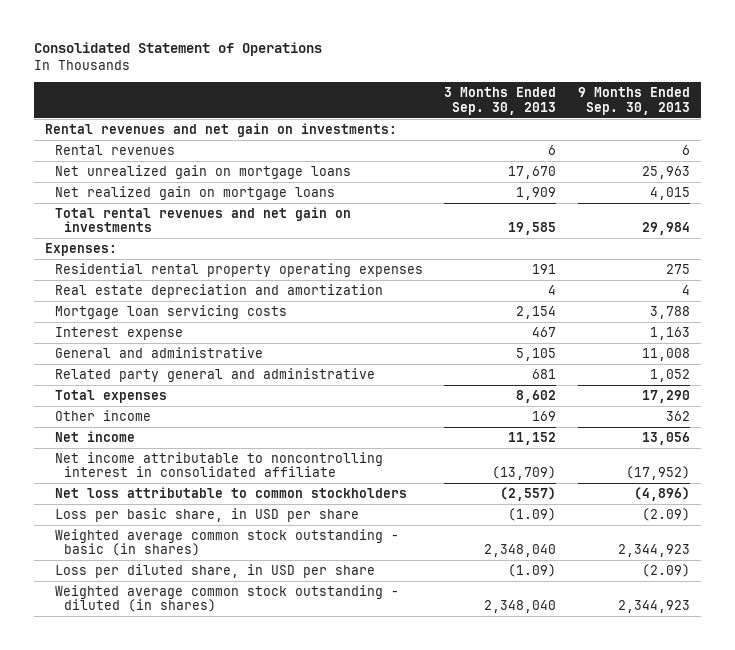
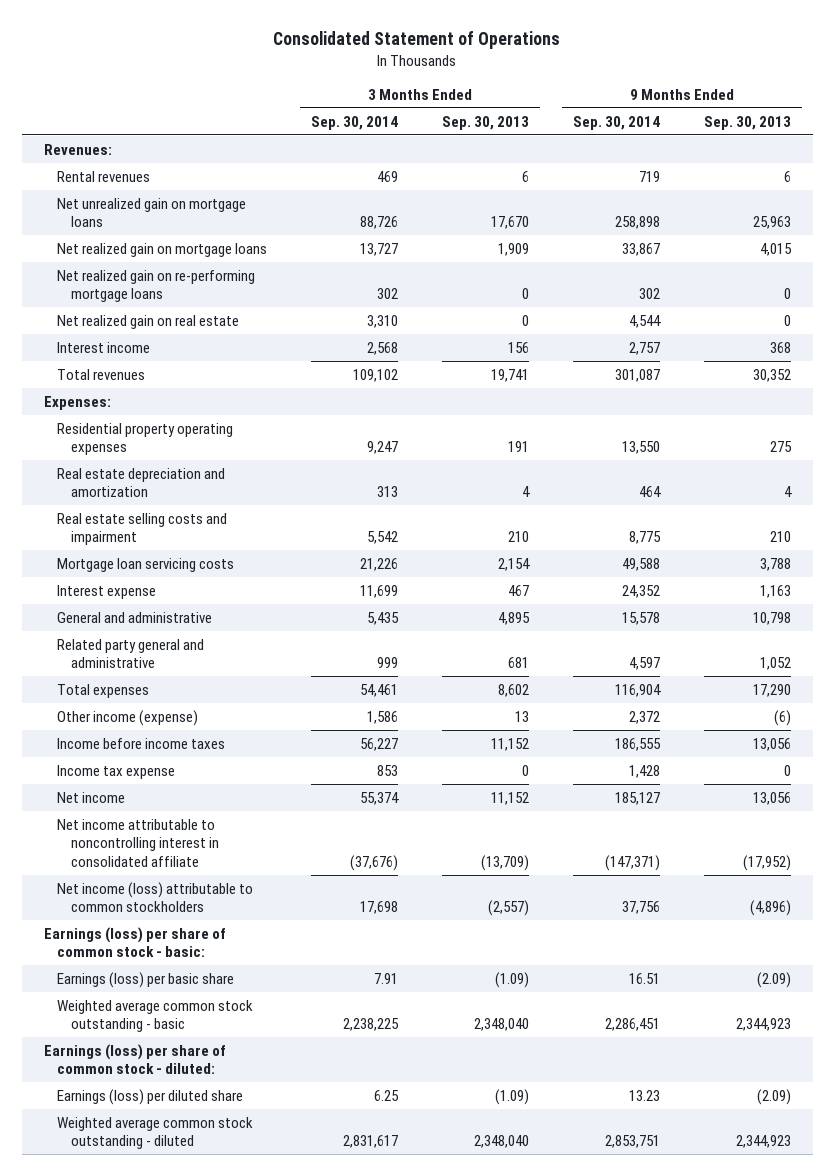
none -> [311,115,399,130] Sep. 30, 2014
none -> [572,115,660,130] Sep. 30, 2014
[45,122,398,137] Rental revenues and net gain on investments: -> [43,143,112,155] Revenues:
none -> [57,269,256,303] Net realized gain on re-performing mortgage loans
none -> [57,314,240,329] Net realized gain on real estate
none -> [57,341,151,353] Interest income
[54,206,351,233] Total rental revenues and net gain on investments -> [57,368,146,380] Total revenues
[508,222,557,236] 19,585 -> [491,368,530,382] 19,741
[641,222,690,236] 29,984 -> [752,368,791,382] 30,352
[54,262,423,277] Residential rental property operating expenses -> [57,422,234,456] Residential property operating expenses
none -> [57,512,228,546] Real estate selling costs and impairment
[516,347,557,361] 5,105 -> [498,611,531,625] 4,895
[641,347,690,361] 11,008 -> [752,611,791,625] 10,798
[54,409,151,421] Other income -> [57,709,199,726] Other income (expense)
[532,410,557,421] 169 -> [515,710,530,722] 13
[665,410,690,421] 362 -> [773,709,791,726] (6)
none -> [57,737,226,749] Income before income taxes
none -> [57,764,176,779] Income tax expense
[54,486,407,498] Net loss attributable to common stockholders -> [57,881,254,913] Net income (loss) attributable to common stockholders
none -> [43,926,226,958] Earnings (loss) per share of common stock - basic:
[54,507,359,522] Loss per basic share, in USD per share -> [57,971,235,988] Earnings (loss) per basic share
[54,528,399,557] Weighted average common stock outstanding - basic (in shares) -> [57,999,254,1033] Weighted average common stock outstanding - basic
none -> [43,1043,226,1075] Earnings (loss) per share of common stock - diluted:
[54,563,375,578] Loss per diluted share, in USD per share -> [57,1088,244,1105] Earnings (loss) per diluted share
[54,584,399,613] Weighted average common stock outstanding - diluted (in shares) -> [57,1116,254,1150] Weighted average common stock outstanding - diluted

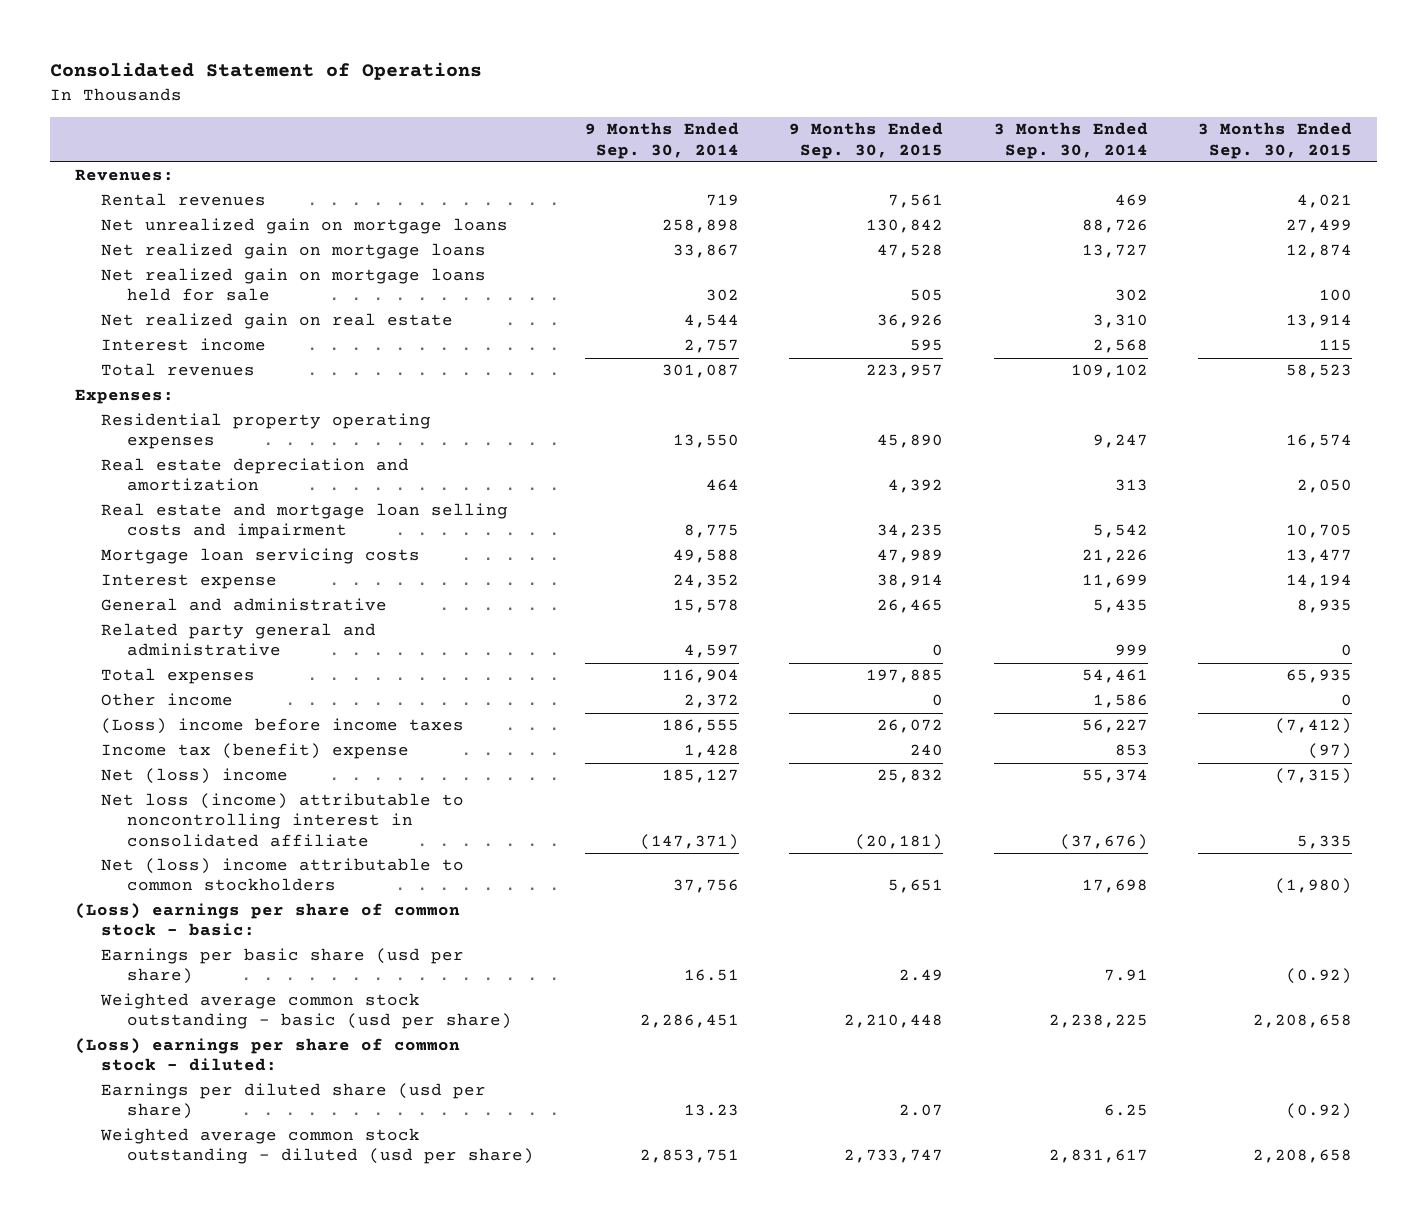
[442,115,530,130] Sep. 30, 2013 -> none
[703,115,791,130] Sep. 30, 2013 -> none
none -> [789,122,944,159] 9 Months Ended Sep. 30, 2015
none -> [1198,122,1353,159] 3 Months Ended Sep. 30, 2015
[57,269,256,303] Net realized gain on re-performing mortgage loans -> [101,268,487,302] Net realized gain on mortgage loans held for sale
[57,512,228,546] Real estate selling costs and impairment -> [101,503,509,540] Real estate and mortgage loan selling costs and impairment
[57,709,199,726] Other income (expense) -> [101,693,234,707] Other income
[57,737,226,749] Income before income taxes -> [101,718,465,735] (Loss) income before income taxes
[57,764,176,779] Income tax expense -> [101,743,410,760] Income tax (benefit) expense
[57,791,126,803] Net income -> [101,768,289,785] Net (loss) income
[57,818,220,867] Net income attributable to noncontrolling interest in consolidated affiliate -> [101,793,465,847] Net loss (income) attributable to noncontrolling interest in consolidated affiliate
[57,881,254,913] Net income (loss) attributable to common stockholders -> [101,858,465,892] Net (loss) income attributable to common stockholders
[43,926,226,958] Earnings (loss) per share of common stock - basic: -> [74,903,460,937] (Loss) earnings per share of common stock - basic:
[57,971,235,988] Earnings (loss) per basic share -> [101,948,465,985] Earnings per basic share (usd per share)
[57,999,254,1033] Weighted average common stock outstanding - basic -> [100,993,513,1030] Weighted average common stock outstanding - basic (usd per share)
[43,1043,226,1075] Earnings (loss) per share of common stock - diluted: -> [74,1038,460,1072] (Loss) earnings per share of common stock - diluted:
[57,1088,244,1105] Earnings (loss) per diluted share -> [101,1083,487,1120] Earnings per diluted share (usd per share)
[57,1116,254,1150] Weighted average common stock outstanding - diluted -> [100,1128,535,1165] Weighted average common stock outstanding - diluted (usd per share)

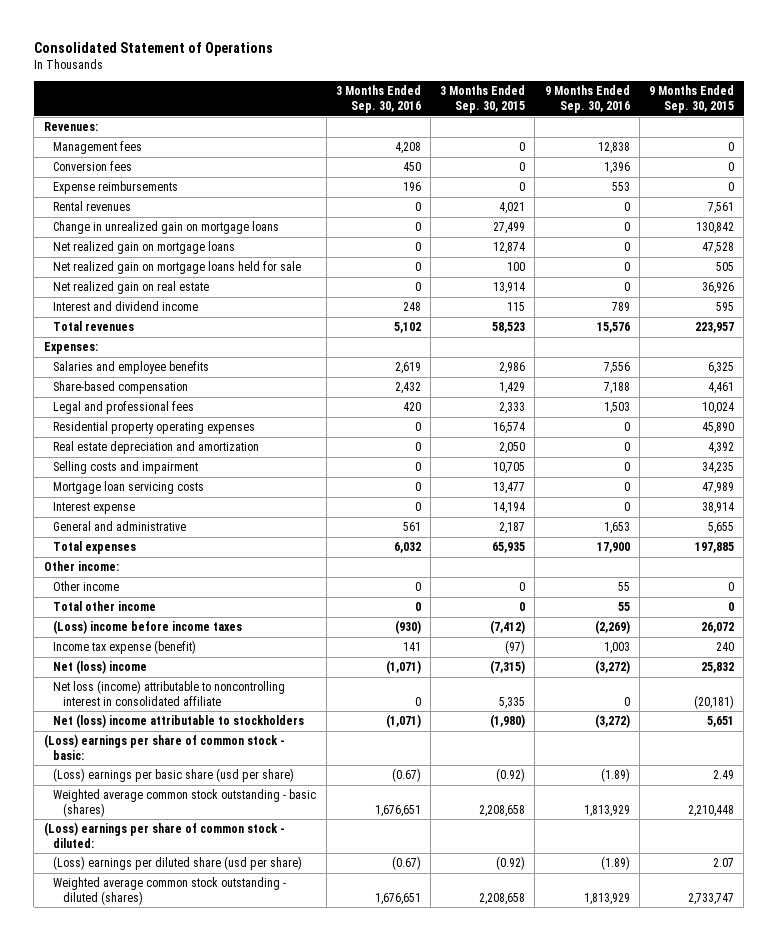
[584,122,739,159] 9 Months Ended Sep. 30, 2014 -> none
[993,122,1148,159] 3 Months Ended Sep. 30, 2014 -> none
none -> [335,85,421,113] 3 Months Ended Sep. 30, 2016
none -> [544,85,630,113] 9 Months Ended Sep. 30, 2016
none -> [53,141,143,155] Management fees
none -> [53,161,133,172] Conversion fees
none -> [53,181,179,195] Expense reimbursements
[101,218,509,235] Net unrealized gain on mortgage loans -> [53,221,280,235] Change in unrealized gain on mortgage loans
[101,338,267,352] Interest income -> [53,301,199,312] Interest and dividend income
none -> [53,361,210,375] Salaries and employee benefits
none -> [53,381,189,395] Share-based compensation
none -> [53,401,195,415] Legal and professional fees
[101,503,509,540] Real estate and mortgage loan selling costs and impairment -> [53,461,199,475] Selling costs and impairment
[101,623,377,657] Related party general and administrative -> none
[877,599,944,614] 26,465 -> [708,522,735,535] 5,655
[1297,599,1353,614] 8,935 -> [499,522,526,535] 2,187
none -> [43,561,119,572] Other income:
none -> [53,601,157,612] Total other income
[101,743,410,760] Income tax (benefit) expense -> [53,640,197,655] Income tax expense (benefit)
[101,858,465,892] Net (loss) income attributable to common stockholders -> [53,714,305,729] Net (loss) income attributable to stockholders
[101,948,465,985] Earnings per basic share (usd per share) -> [53,768,295,783] (Loss) earnings per basic share (usd per share)
[100,993,513,1030] Weighted average common stock outstanding - basic (usd per share) -> [53,789,317,817] Weighted average common stock outstanding - basic (shares)
[101,1083,487,1120] Earnings per diluted share (usd per share) -> [53,856,303,871] (Loss) earnings per diluted share (usd per share)
[100,1128,535,1165] Weighted average common stock outstanding - diluted (usd per share) -> [53,877,287,905] Weighted average common stock outstanding - diluted (shares)

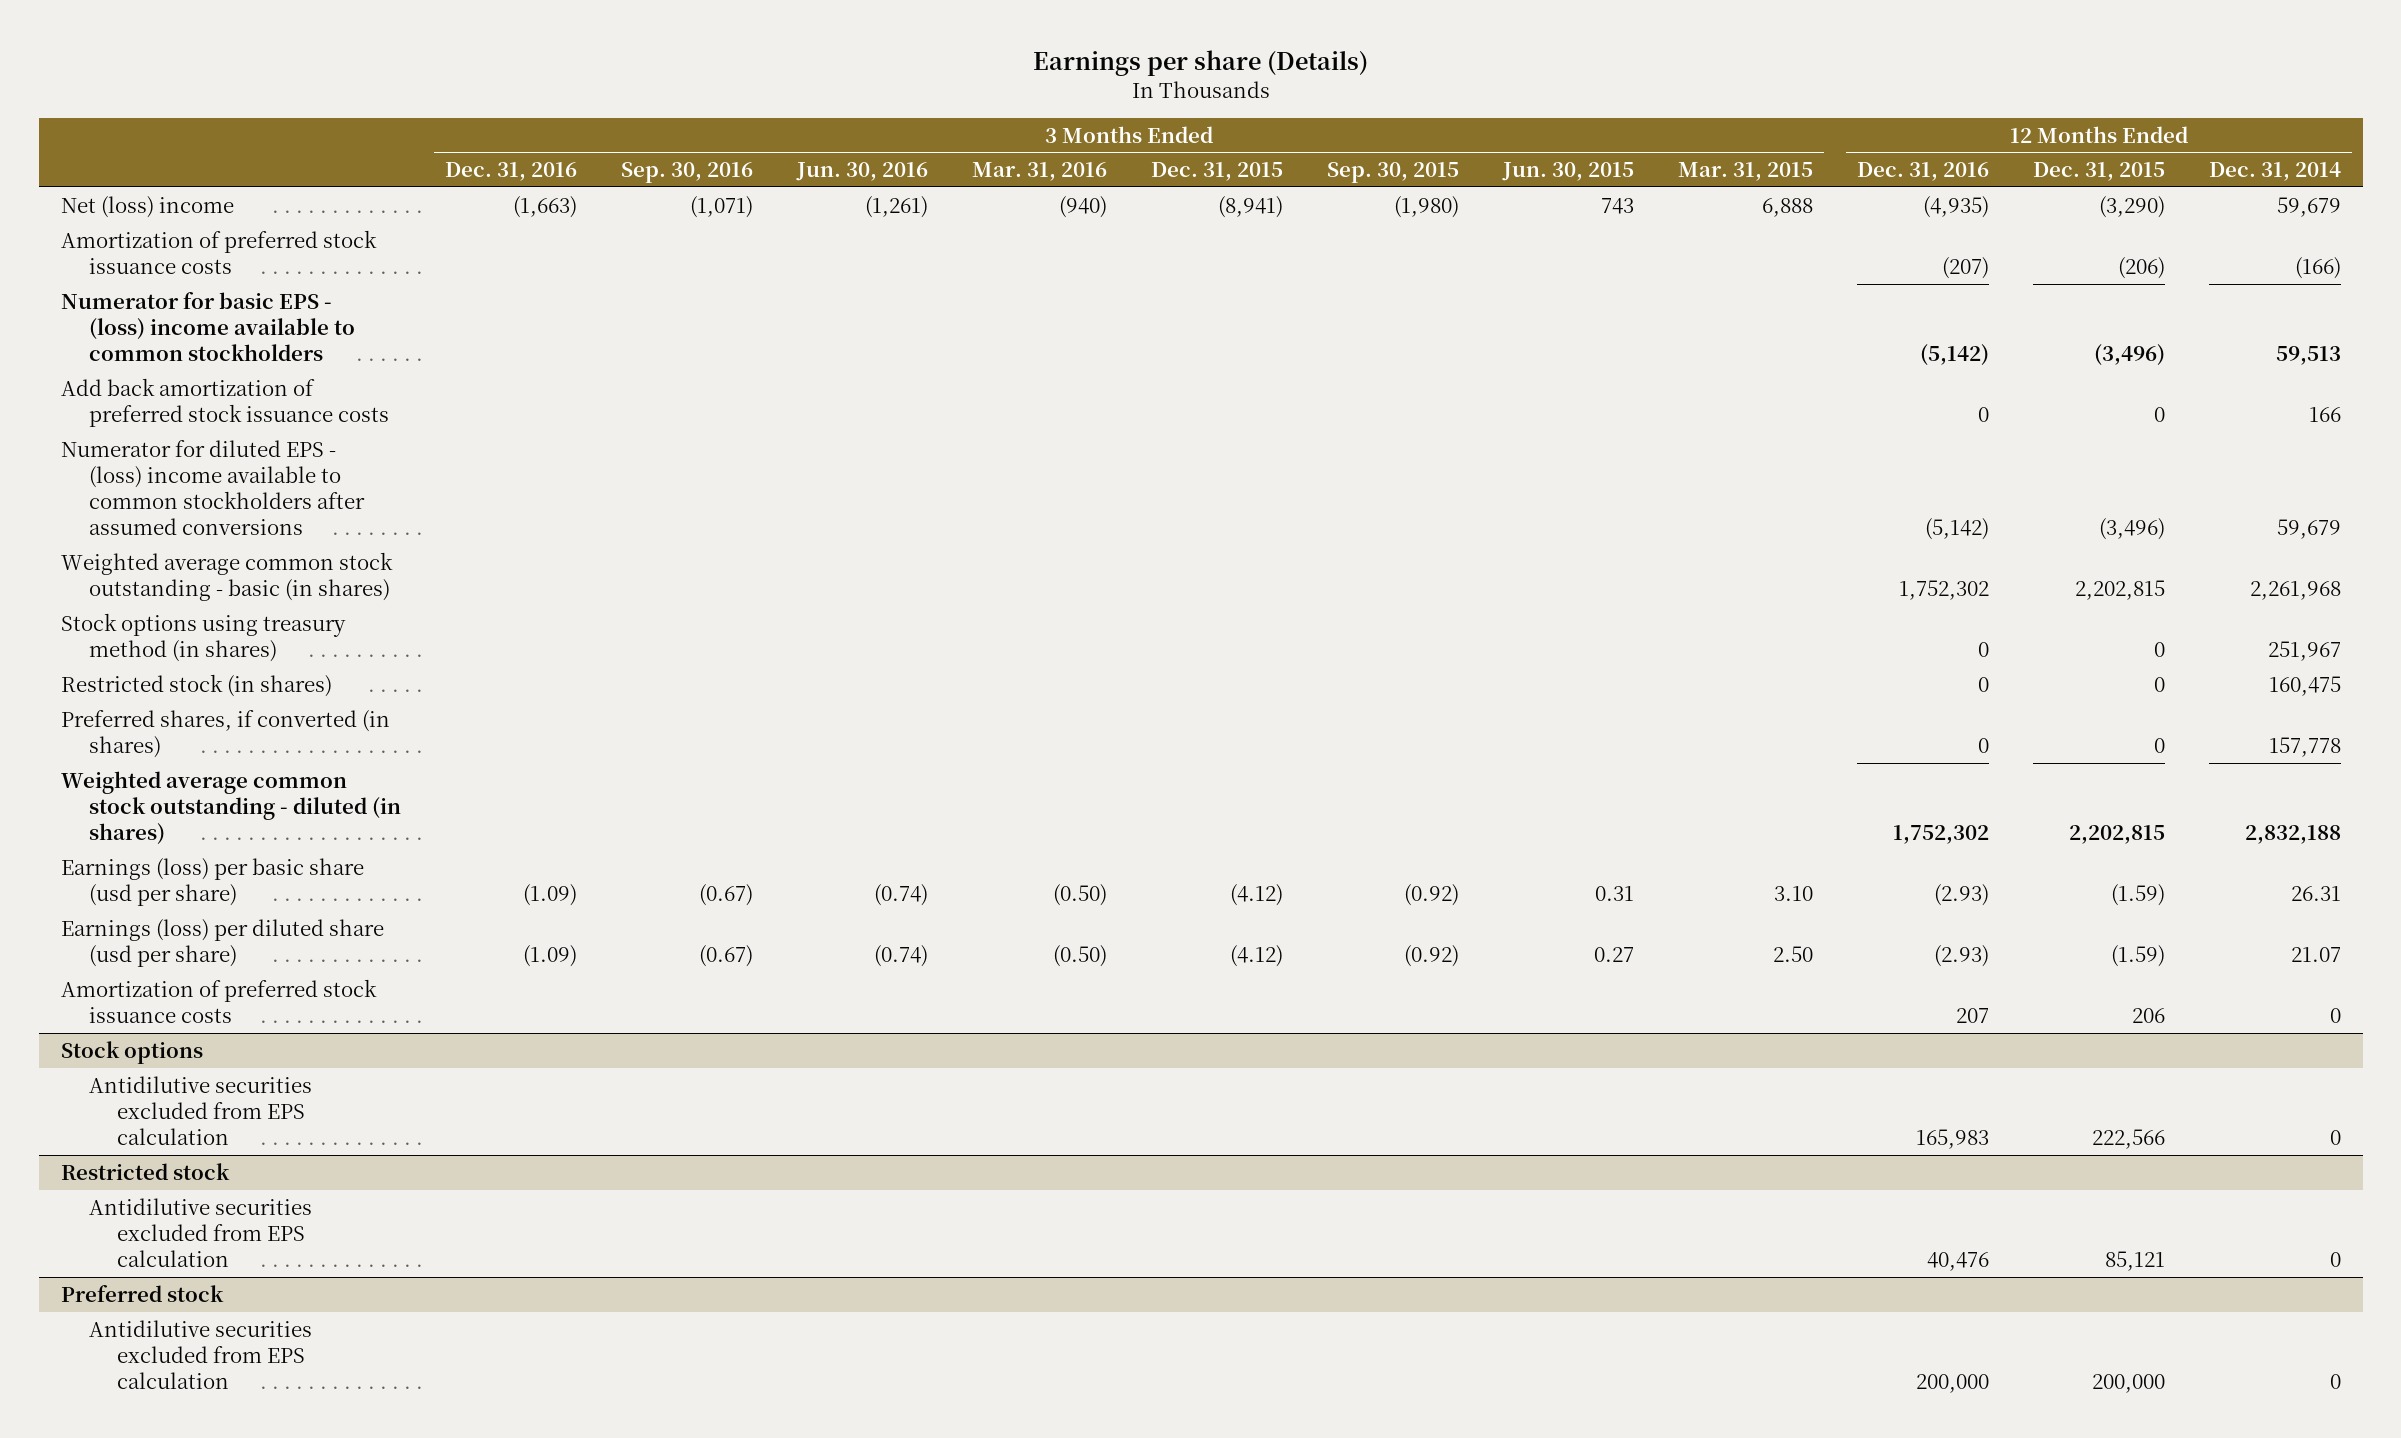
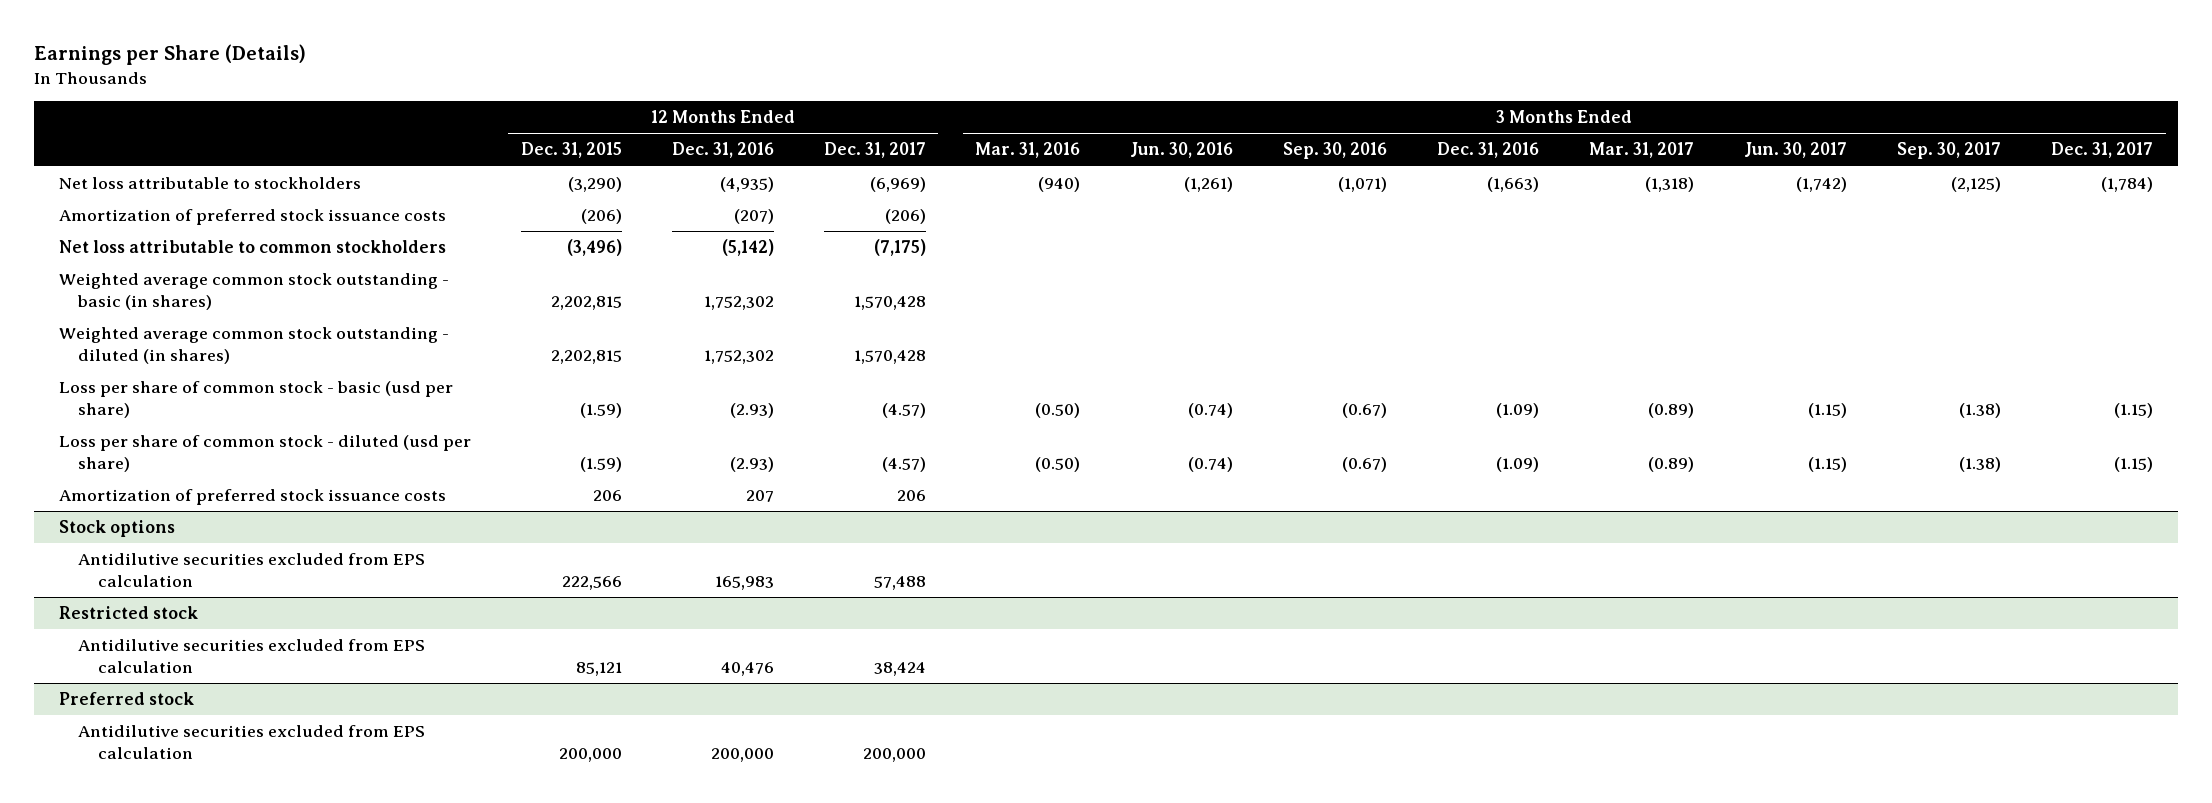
[1032,50,1368,77] Earnings per share (Details) -> [33,44,306,66] Earnings per Share (Details)
[1150,162,1283,182] Dec. 31, 2015 -> none
[1326,162,1459,184] Sep. 30, 2015 -> none
[1501,162,1634,182] Jun. 30, 2015 -> none
[1677,162,1813,182] Mar. 31, 2015 -> none
[2208,162,2341,182] Dec. 31, 2014 -> none
none -> [823,142,926,159] Dec. 31, 2017
none -> [1589,142,1695,159] Mar. 31, 2017
none -> [1744,142,1848,159] Jun. 30, 2017
none -> [1897,142,2002,160] Sep. 30, 2017
none -> [2051,142,2154,159] Dec. 31, 2017
[60,195,234,218] Net (loss) income -> [58,177,361,190] Net loss attributable to stockholders
[60,377,390,427] Add back amortization of preferred stock issuance costs -> none
[60,439,366,536] Numerator for diluted EPS - (loss) income available to common stockholders after assumed conversions -> none
[60,291,356,362] Numerator for basic EPS - (loss) income available to common stockholders -> [58,240,446,254] Net loss attributable to common stockholders
[60,612,346,662] Stock options using treasury method (in shares) -> none
[60,673,332,697] Restricted stock (in shares) -> none
[60,709,390,758] Preferred shares, if converted (in shares) -> none
[60,857,364,906] Earnings (loss) per basic share (usd per share) -> [58,381,453,418] Loss per share of common stock - basic (usd per share)
[60,918,384,967] Earnings (loss) per diluted share (usd per share) -> [58,435,471,472] Loss per share of common stock - diluted (usd per share)

